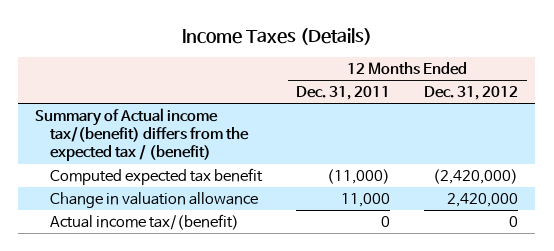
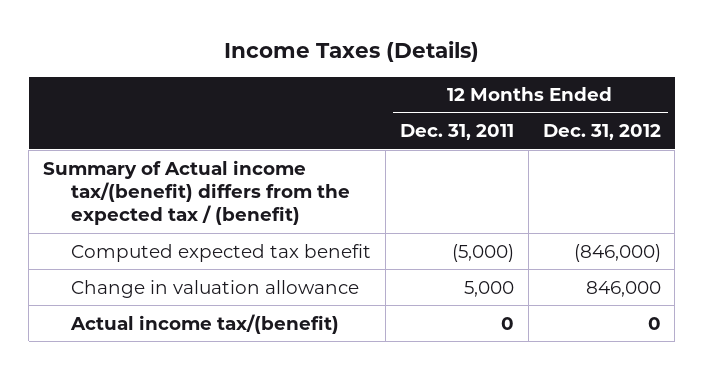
[327,169,391,185] (11,000) -> [452,243,515,262] (5,000)
[433,169,519,185] (2,420,000) -> [573,243,661,262] (846,000)
[341,193,391,208] 11,000 -> [464,280,515,297] 5,000
[447,193,519,208] 2,420,000 -> [585,280,661,297] 846,000

